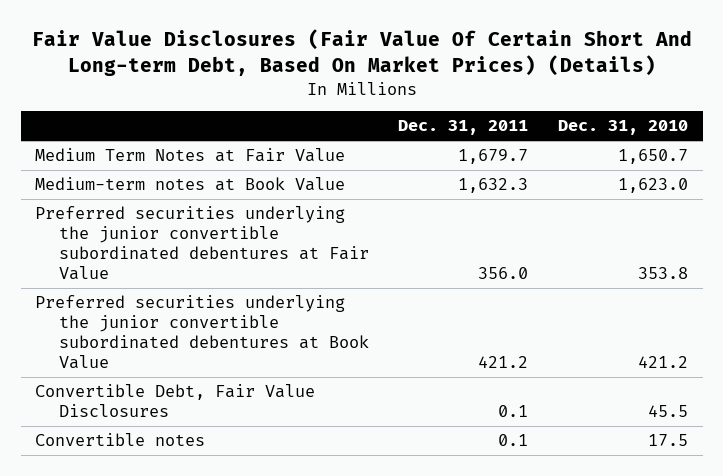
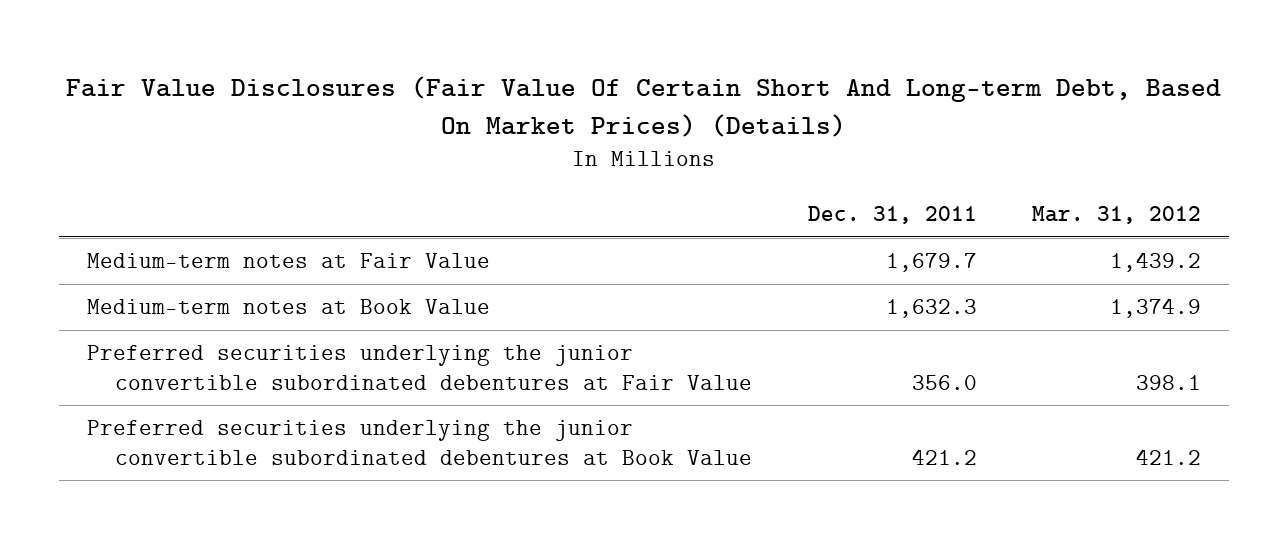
[557,120,688,136] Dec. 31, 2010 -> none
none -> [1032,205,1202,224] Mar. 31, 2012
[35,148,346,163] Medium Term Notes at Fair Value -> [86,253,490,269] Medium-term notes at Fair Value
[35,384,316,418] Convertible Debt, Fair Value Disclosures -> none
[35,433,206,447] Convertible notes -> none

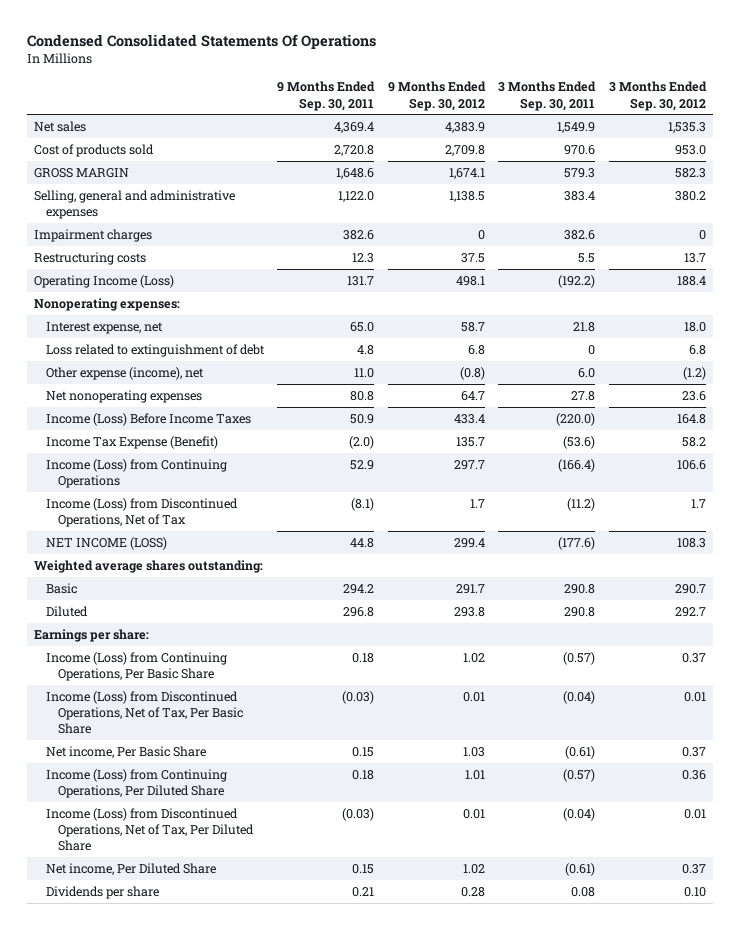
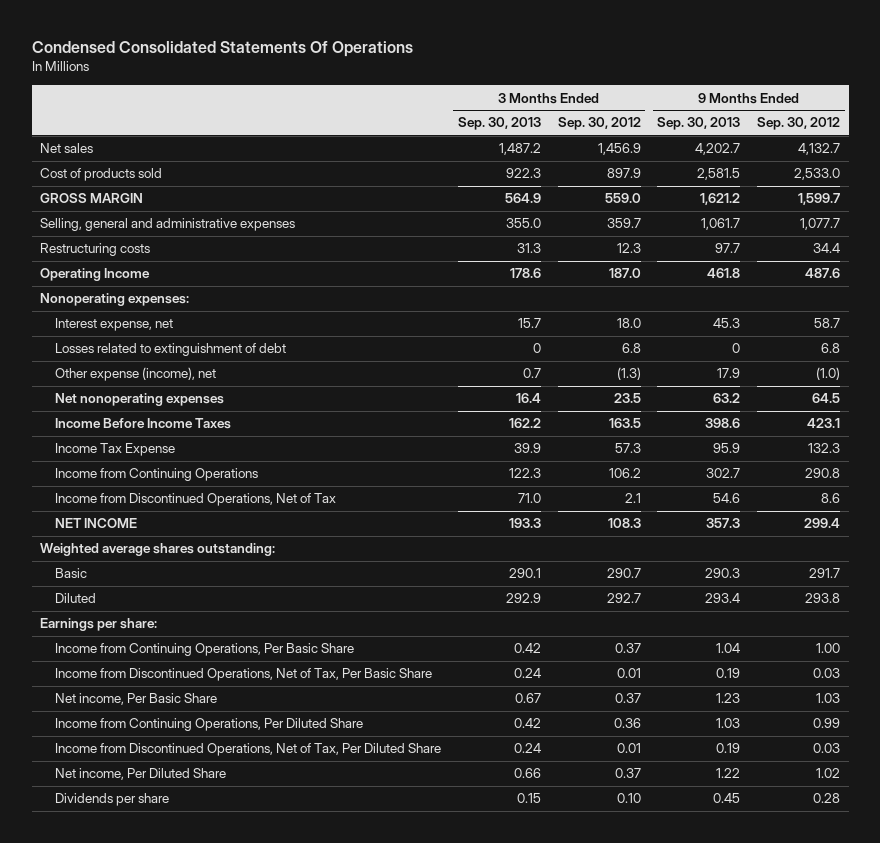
[277,81,376,111] 9 Months Ended Sep. 30, 2011 -> none
[498,81,597,111] 3 Months Ended Sep. 30, 2011 -> none
none -> [457,117,541,131] Sep. 30, 2013
none -> [657,117,741,131] Sep. 30, 2013
[33,228,152,242] Impairment charges -> none
[444,121,485,133] 4,383.9 -> [798,143,841,156] 4,132.7
[667,121,706,133] 1,535.3 -> [597,143,641,156] 1,456.9
[444,144,485,156] 2,709.8 -> [794,168,841,181] 2,533.0
[674,144,706,155] 953.0 -> [606,168,641,179] 897.9
[448,167,485,179] 1,674.1 -> [798,193,841,206] 1,599.7
[674,167,706,178] 582.3 -> [604,193,641,204] 559.0
[448,190,485,202] 1,138.5 -> [800,218,841,231] 1,077.7
[674,190,706,201] 380.2 -> [606,218,641,229] 359.7
[460,252,485,263] 37.5 -> [813,243,841,254] 34.4
[683,252,706,263] 13.7 -> [616,243,641,254] 12.3
[33,274,174,288] Operating Income (Loss) -> [40,268,151,282] Operating Income
[455,275,485,286] 498.1 -> [805,268,841,279] 487.6
[676,275,706,286] 188.4 -> [608,268,641,279] 187.0
[45,343,265,357] Loss related to extinguishment of debt -> [54,343,286,357] Losses related to extinguishment of debt
[459,366,485,380] (0.8) -> [816,367,841,381] (1.0)
[682,366,706,380] (1.2) -> [616,367,641,381] (1.3)
[460,390,485,401] 64.7 -> [812,393,841,404] 64.5
[681,390,706,401] 23.6 -> [613,393,641,404] 23.5
[45,412,251,426] Income (Loss) Before Income Taxes -> [54,418,231,430] Income Before Income Taxes
[453,413,485,424] 433.4 -> [807,418,841,429] 423.1
[676,413,706,424] 164.8 -> [608,418,641,429] 163.5
[45,435,218,449] Income Tax Expense (Benefit) -> [54,443,175,457] Income Tax Expense
[455,436,485,447] 135.7 -> [808,443,841,454] 132.3
[681,436,706,447] 58.2 -> [614,443,641,454] 57.3
[45,458,227,489] Income (Loss) from Continuing Operations -> [54,468,258,482] Income from Continuing Operations
[453,459,485,470] 297.7 -> [805,468,841,479] 290.8
[676,459,706,470] 106.6 -> [608,468,641,479] 106.2
[45,497,238,528] Income (Loss) from Discontinued Operations, Net of Tax -> [54,493,336,507] Income from Discontinued Operations, Net of Tax
[469,498,485,508] 1.7 -> [821,493,841,504] 8.6
[690,498,706,508] 1.7 -> [624,493,641,504] 2.1
[45,536,167,550] NET INCOME (LOSS) -> [54,518,137,529] NET INCOME
[45,651,227,682] Income (Loss) from Continuing Operations, Per Basic Share -> [54,643,354,657] Income from Continuing Operations, Per Basic Share
[462,652,485,663] 1.02 -> [816,643,841,654] 1.00
[45,690,243,735] Income (Loss) from Discontinued Operations, Net of Tax, Per Basic Share -> [54,668,432,682] Income from Discontinued Operations, Net of Tax, Per Basic Share
[462,691,485,702] 0.01 -> [813,668,841,679] 0.03
[45,768,227,799] Income (Loss) from Continuing Operations, Per Diluted Share -> [54,718,363,732] Income from Continuing Operations, Per Diluted Share
[464,769,485,780] 1.01 -> [813,718,841,729] 0.99
[45,807,254,852] Income (Loss) from Discontinued Operations, Net of Tax, Per Diluted Share -> [54,743,441,757] Income from Discontinued Operations, Net of Tax, Per Diluted Share
[462,808,485,819] 0.01 -> [813,743,841,754] 0.03

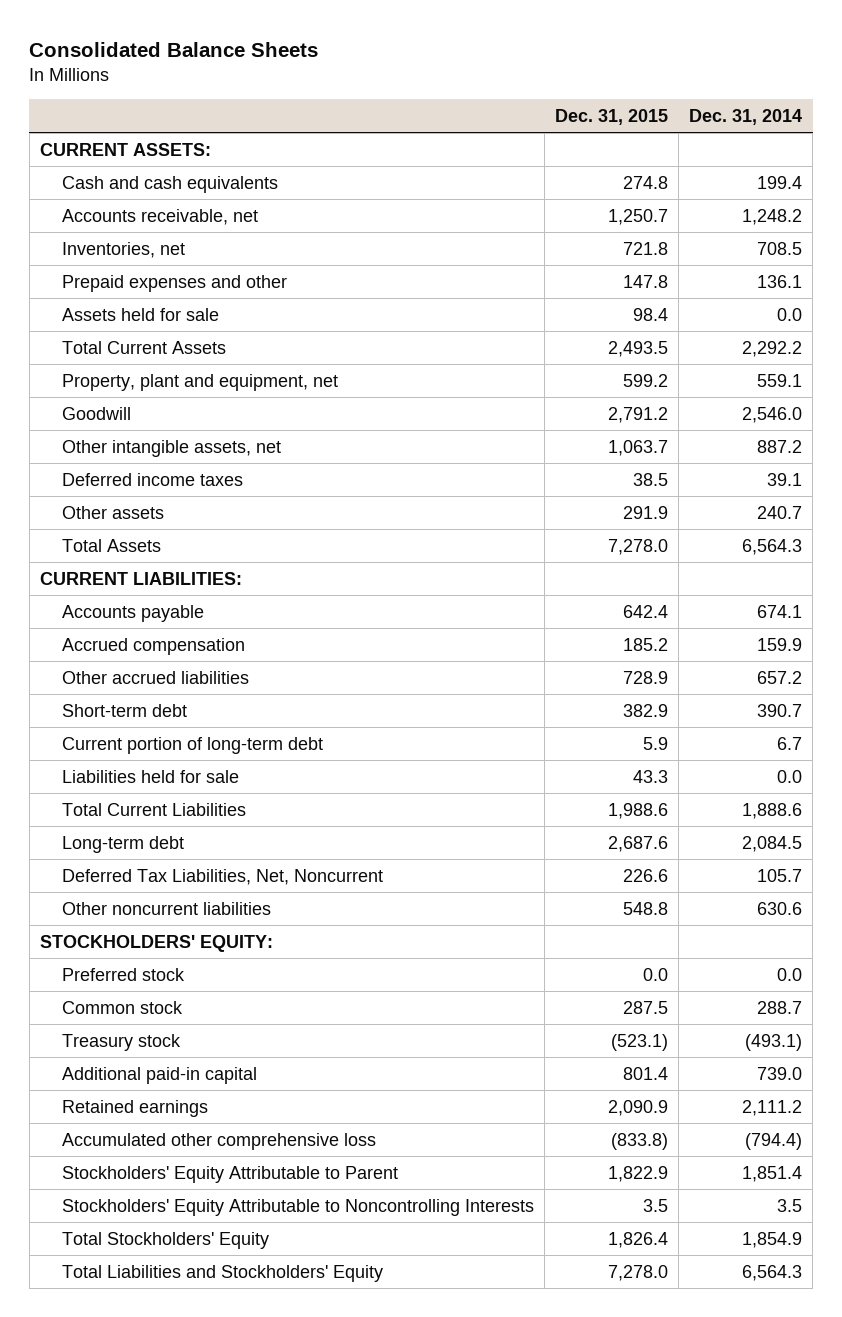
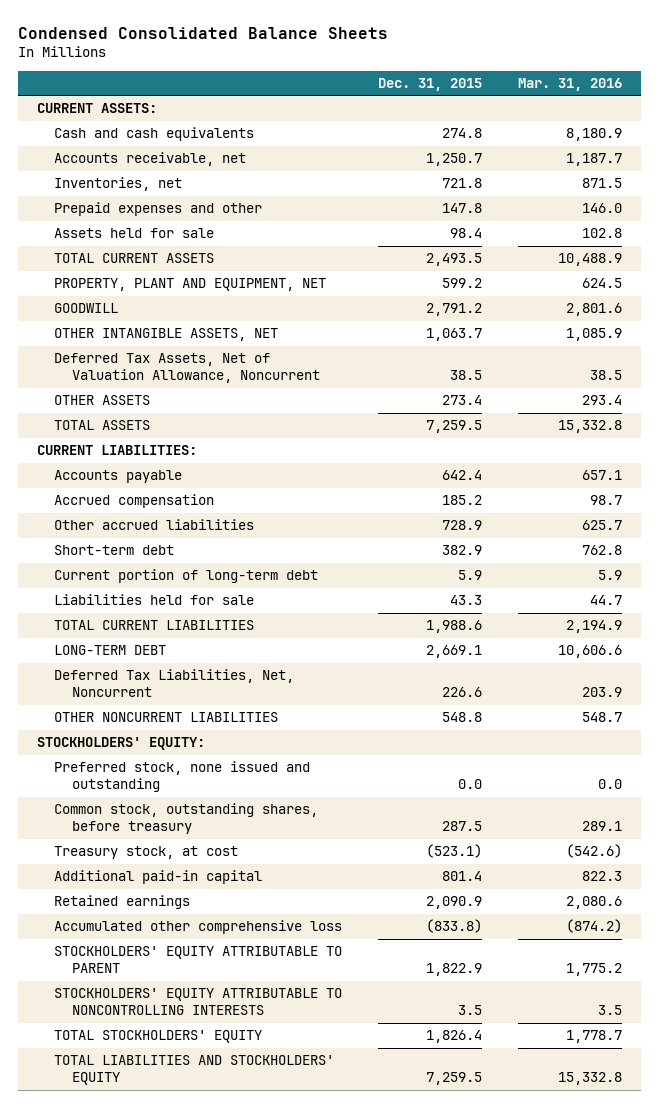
[29,42,319,58] Consolidated Balance Sheets -> [18,27,389,40] Condensed Consolidated Balance Sheets
[689,108,803,125] Dec. 31, 2014 -> none
none -> [518,77,623,91] Mar. 31, 2016
[62,340,227,354] Total Current Assets -> [54,253,215,264] TOTAL CURRENT ASSETS
[62,373,339,391] Property, plant and equipment, net -> [54,278,327,292] PROPERTY, PLANT AND EQUIPMENT, NET
[62,406,132,420] Goodwill -> [54,303,119,314] GOODWILL
[62,439,282,457] Other intangible assets, net -> [54,328,279,342] OTHER INTANGIBLE ASSETS, NET
[62,472,244,486] Deferred income taxes -> [54,353,320,383] Deferred Tax Assets, Net of Valuation Allowance, Noncurrent
[62,505,165,519] Other assets -> [54,395,151,406] OTHER ASSETS
[623,505,669,519] 291.9 -> [442,395,483,406] 273.4
[62,538,162,552] Total Assets -> [54,420,151,431] TOTAL ASSETS
[608,538,669,555] 7,278.0 -> [426,420,483,434] 7,259.5
[62,802,247,816] Total Current Liabilities -> [54,620,255,631] TOTAL CURRENT LIABILITIES
[62,835,185,853] Long-term debt -> [54,645,167,656] LONG-TERM DEBT
[608,835,669,852] 2,687.6 -> [426,645,483,659] 2,669.1
[62,901,272,915] Other noncurrent liabilities -> [54,712,279,723] OTHER NONCURRENT LIABILITIES
[62,967,186,981] Preferred stock -> [54,761,311,792] Preferred stock, none issued and outstanding
[62,1000,184,1014] Common stock -> [54,803,319,834] Common stock, outstanding shares, before treasury
[62,1033,182,1051] Treasury stock -> [54,846,239,860] Treasury stock, at cost
[62,1165,399,1183] Stockholders' Equity Attributable to Parent -> [54,946,343,973] STOCKHOLDERS' EQUITY ATTRIBUTABLE TO PARENT
[62,1198,535,1216] Stockholders' Equity Attributable to Noncontrolling Interests -> [54,988,343,1015] STOCKHOLDERS' EQUITY ATTRIBUTABLE TO NONCONTROLLING INTERESTS
[62,1231,270,1249] Total Stockholders' Equity -> [54,1030,263,1044] TOTAL STOCKHOLDERS' EQUITY
[62,1264,384,1282] Total Liabilities and Stockholders' Equity -> [54,1055,335,1085] TOTAL LIABILITIES AND STOCKHOLDERS' EQUITY
[608,1264,669,1281] 7,278.0 -> [426,1071,483,1085] 7,259.5

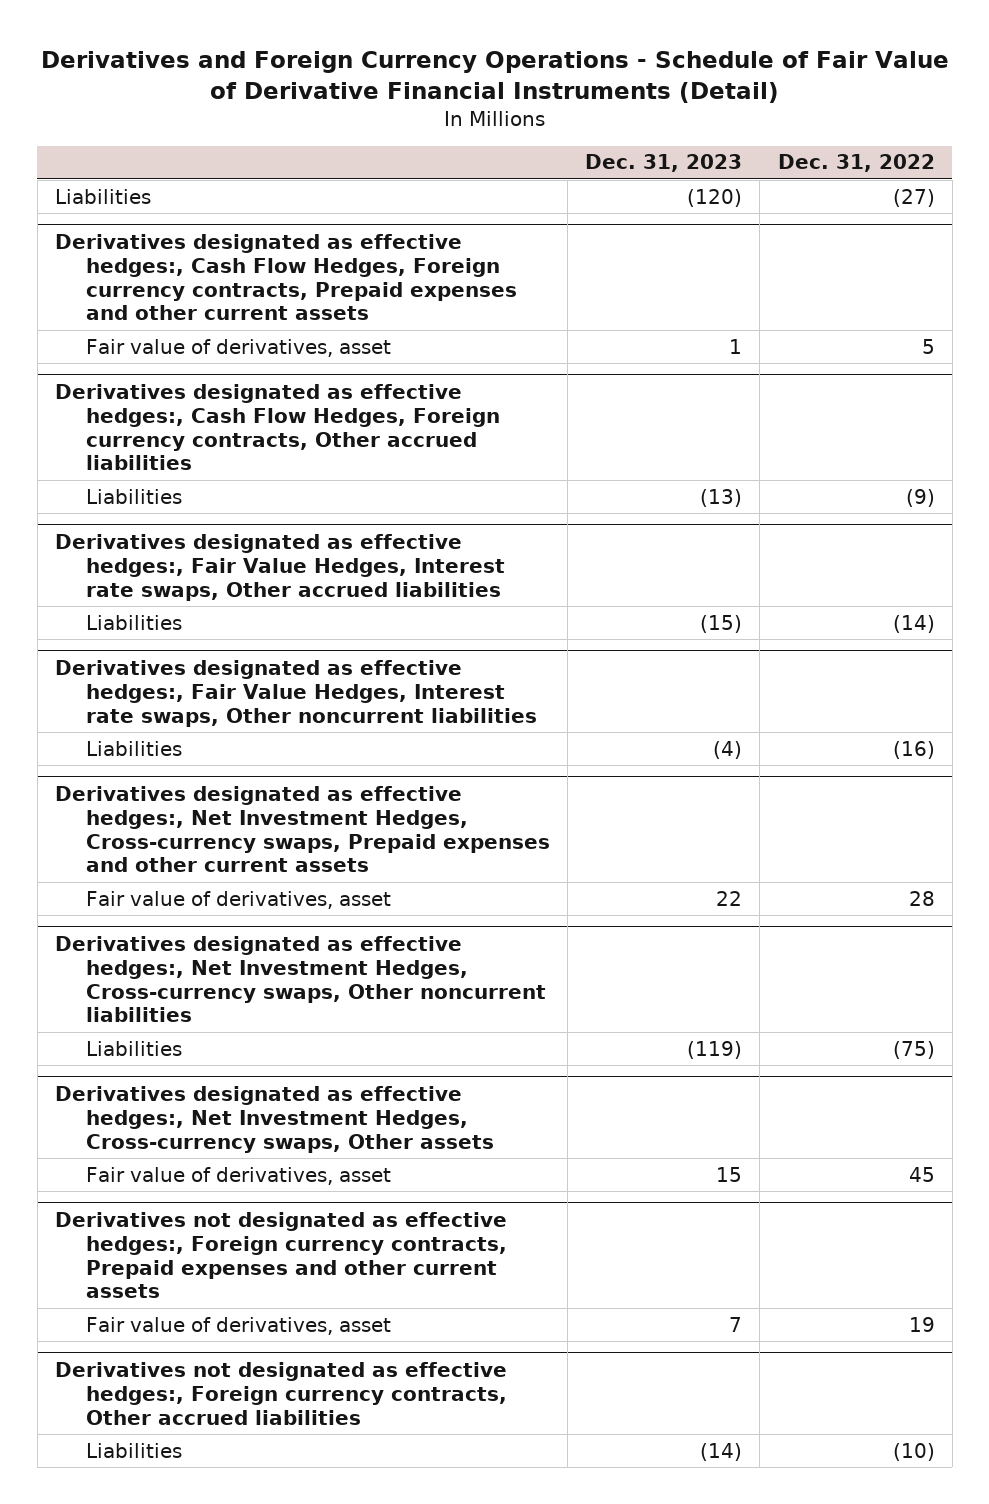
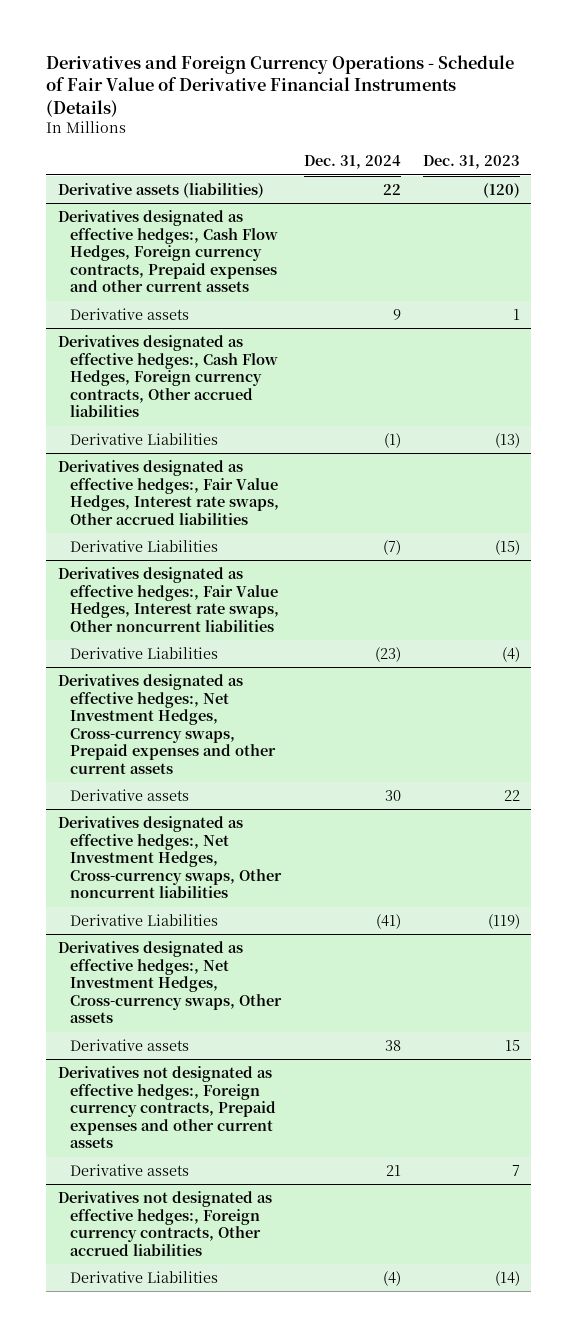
[40,51,949,103] Derivatives and Foreign Currency Operations - Schedule of Fair Value of Derivative Financial Instruments (Detail) -> [46,54,515,117] Derivatives and Foreign Currency Operations - Schedule of Fair Value of Derivative Financial Instruments (Details)
[777,154,935,173] Dec. 31, 2022 -> none
none -> [303,155,401,170] Dec. 31, 2024
[54,188,151,204] Liabilities -> none
none -> [57,182,264,198] Derivative assets (liabilities)
[85,338,391,357] Fair value of derivatives, asset -> [70,307,190,320] Derivative assets
[85,488,182,504] Liabilities -> [70,432,219,445] Derivative Liabilities
[85,614,182,630] Liabilities -> [70,539,219,552] Derivative Liabilities
[85,740,182,756] Liabilities -> [70,646,219,659] Derivative Liabilities
[85,890,391,909] Fair value of derivatives, asset -> [70,788,190,801] Derivative assets
[85,1040,182,1056] Liabilities -> [70,913,219,926] Derivative Liabilities
[85,1166,391,1185] Fair value of derivatives, asset -> [70,1038,190,1051] Derivative assets
[85,1316,391,1335] Fair value of derivatives, asset -> [70,1163,190,1176] Derivative assets
[85,1442,182,1458] Liabilities -> [70,1270,219,1283] Derivative Liabilities

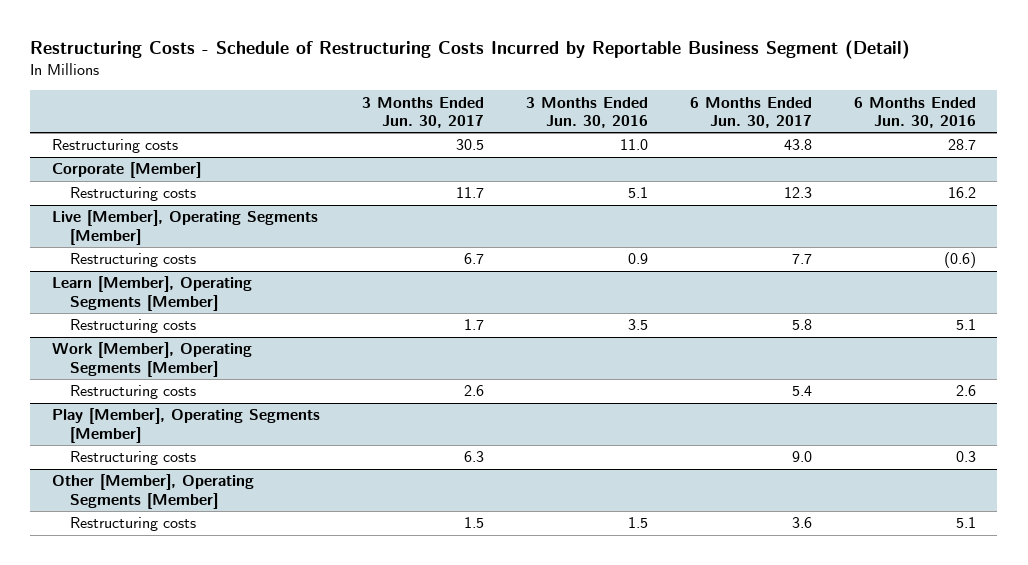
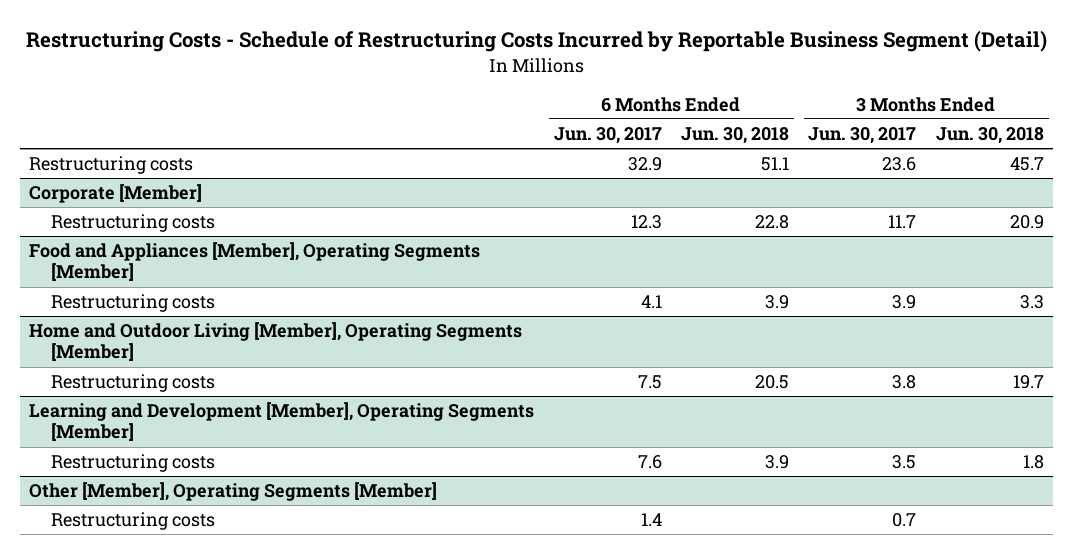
[525,96,648,128] 3 Months Ended Jun. 30, 2016 -> none
[854,96,977,128] 6 Months Ended Jun. 30, 2016 -> none
none -> [681,126,790,144] Jun. 30, 2018
none -> [935,126,1044,144] Jun. 30, 2018
[455,139,484,151] 30.5 -> [882,157,917,172] 23.6
[784,139,813,151] 43.8 -> [627,157,662,172] 32.9
[51,210,318,245] Live [Member], Operating Segments [Member] -> none
[51,276,252,311] Learn [Member], Operating Segments [Member] -> none
[51,342,252,377] Work [Member], Operating Segments [Member] -> none
[51,408,320,443] Play [Member], Operating Segments [Member] -> none
[69,451,196,466] Restructuring costs -> none
none -> [29,242,481,282] Food and Appliances [Member], Operating Segments [Member]
[463,253,484,265] 6.7 -> [892,295,917,310] 3.9
[792,254,813,265] 7.7 -> [640,295,662,309] 4.1
none -> [29,322,523,362] Home and Outdoor Living [Member], Operating Segments [Member]
[463,319,484,331] 1.7 -> [892,375,917,390] 3.8
[792,319,813,331] 5.8 -> [637,375,662,390] 7.5
none -> [29,402,535,442] Learning and Development [Member], Operating Segments [Member]
[463,385,484,397] 2.6 -> [892,455,917,470] 3.5
[792,385,813,397] 5.4 -> [637,455,662,470] 7.6
[463,517,484,529] 1.5 -> [892,513,917,528] 0.7
[792,517,813,529] 3.6 -> [640,513,662,527] 1.4

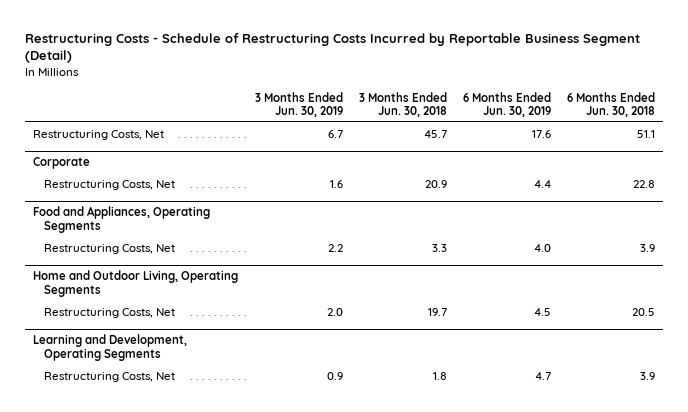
[553,126,662,144] Jun. 30, 2017 -> none
[808,126,917,144] Jun. 30, 2017 -> none
none -> [254,91,343,118] 3 Months Ended Jun. 30, 2019
none -> [462,91,551,118] 6 Months Ended Jun. 30, 2019
[29,482,438,502] Other [Member], Operating Segments [Member] -> none
[50,512,215,531] Restructuring costs -> none
[29,156,194,175] Restructuring costs -> [33,129,165,140] Restructuring Costs, Net
[29,184,203,204] Corporate [Member] -> [33,157,91,170] Corporate
[50,214,215,233] Restructuring costs -> [43,179,175,190] Restructuring Costs, Net
[29,242,481,282] Food and Appliances [Member], Operating Segments [Member] -> [33,206,211,233] Food and Appliances, Operating Segments
[50,294,215,313] Restructuring costs -> [43,243,175,254] Restructuring Costs, Net
[29,322,523,362] Home and Outdoor Living [Member], Operating Segments [Member] -> [33,270,239,297] Home and Outdoor Living, Operating Segments
[50,374,215,393] Restructuring costs -> [43,307,175,318] Restructuring Costs, Net
[29,402,535,442] Learning and Development [Member], Operating Segments [Member] -> [33,334,188,361] Learning and Development, Operating Segments
[50,454,215,473] Restructuring costs -> [43,371,175,382] Restructuring Costs, Net

